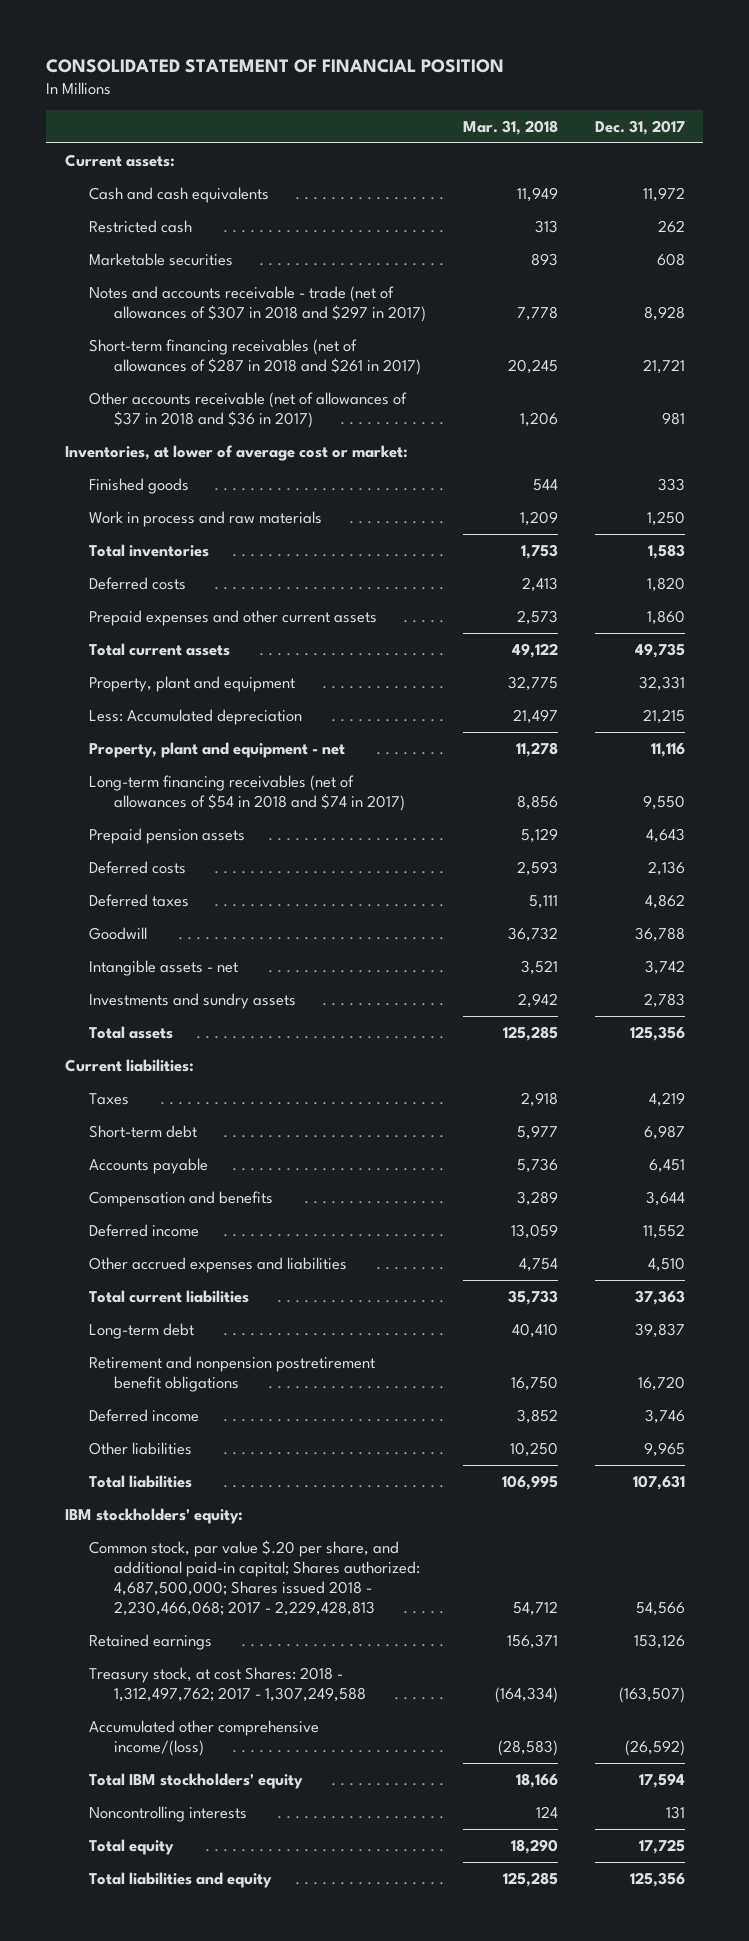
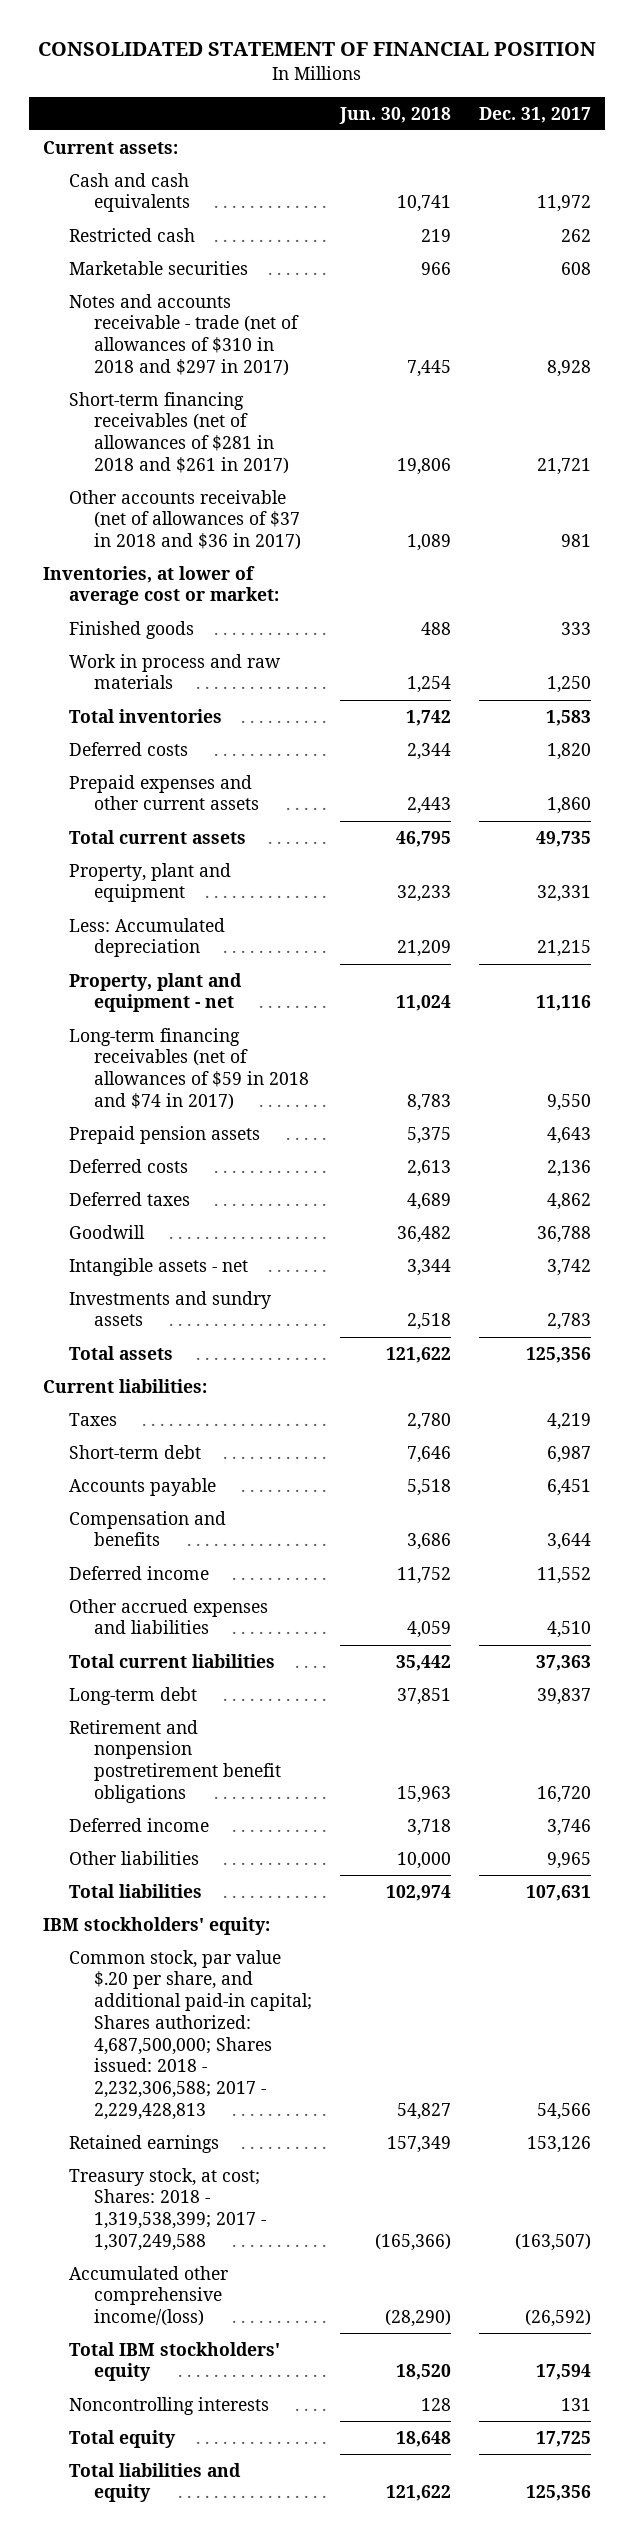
[462,119,558,135] Mar. 31, 2018 -> none
none -> [339,106,452,124] Jun. 30, 2018
[89,285,426,322] Notes and accounts receivable - trade (net of allowances of $307 in 2018 and $297 in 2017) -> [68,293,299,376] Notes and accounts receivable - trade (net of allowances of $310 in 2018 and $297 in 2017)
[89,338,421,375] Short-term financing receivables (net of allowances of $287 in 2018 and $261 in 2017) -> [68,391,289,474] Short-term financing receivables (net of allowances of $281 in 2018 and $261 in 2017)
[89,774,405,811] Long-term financing receivables (net of allowances of $54 in 2018 and $74 in 2017) -> [68,1027,309,1110] Long-term financing receivables (net of allowances of $59 in 2018 and $74 in 2017)
[89,1539,420,1617] Common stock, par value $.20 per share, and additional paid-in capital; Shares authorized: 4,687,500,000; Shares issued 2018 - 2,230,466,068; 2017 - 2,229,428,813 -> [68,1949,312,2120] Common stock, par value $.20 per share, and additional paid-in capital; Shares authorized: 4,687,500,000; Shares issued: 2018 - 2,232,306,588; 2017 - 2,229,428,813
[89,1666,366,1702] Treasury stock, at cost Shares: 2018 - 1,312,497,762; 2017 - 1,307,249,588 -> [68,2167,266,2251] Treasury stock, at cost; Shares: 2018 - 1,319,538,399; 2017 - 1,307,249,588

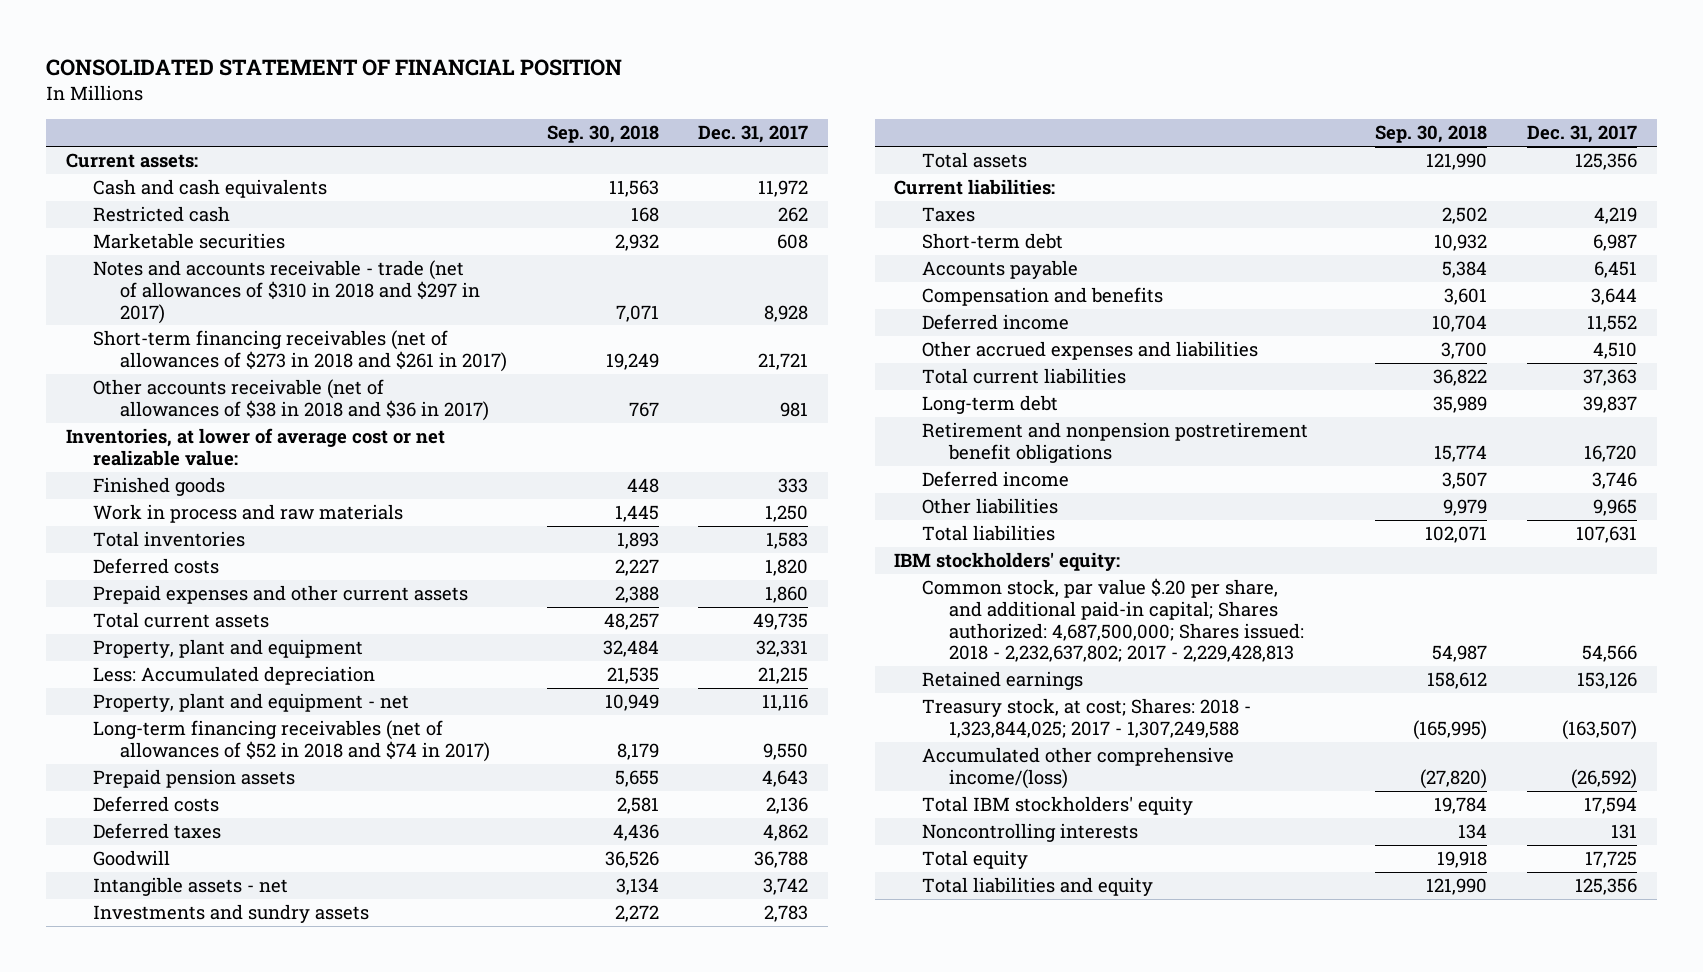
[339,106,452,124] Jun. 30, 2018 -> none
none -> [546,125,659,144] Sep. 30, 2018
[68,391,289,474] Short-term financing receivables (net of allowances of $281 in 2018 and $261 in 2017) -> [92,330,508,372] Short-term financing receivables (net of allowances of $273 in 2018 and $261 in 2017)
[68,489,301,551] Other accounts receivable (net of allowances of $37 in 2018 and $36 in 2017) -> [92,379,490,421] Other accounts receivable (net of allowances of $38 in 2018 and $36 in 2017)
[43,565,279,606] Inventories, at lower of average cost or market: -> [65,428,445,466] Inventories, at lower of average cost or net realizable value:
[68,1027,309,1110] Long-term financing receivables (net of allowances of $59 in 2018 and $74 in 2017) -> [92,720,491,762] Long-term financing receivables (net of allowances of $52 in 2018 and $74 in 2017)
[68,1949,312,2120] Common stock, par value $.20 per share, and additional paid-in capital; Shares authorized: 4,687,500,000; Shares issued: 2018 - 2,232,306,588; 2017 - 2,229,428,813 -> [921,578,1304,663] Common stock, par value $.20 per share, and additional paid-in capital; Shares authorized: 4,687,500,000; Shares issued: 2018 - 2,232,637,802; 2017 - 2,229,428,813
[68,2167,266,2251] Treasury stock, at cost; Shares: 2018 - 1,319,538,399; 2017 - 1,307,249,588 -> [921,698,1251,738] Treasury stock, at cost; Shares: 2018 - 1,323,844,025; 2017 - 1,307,249,588

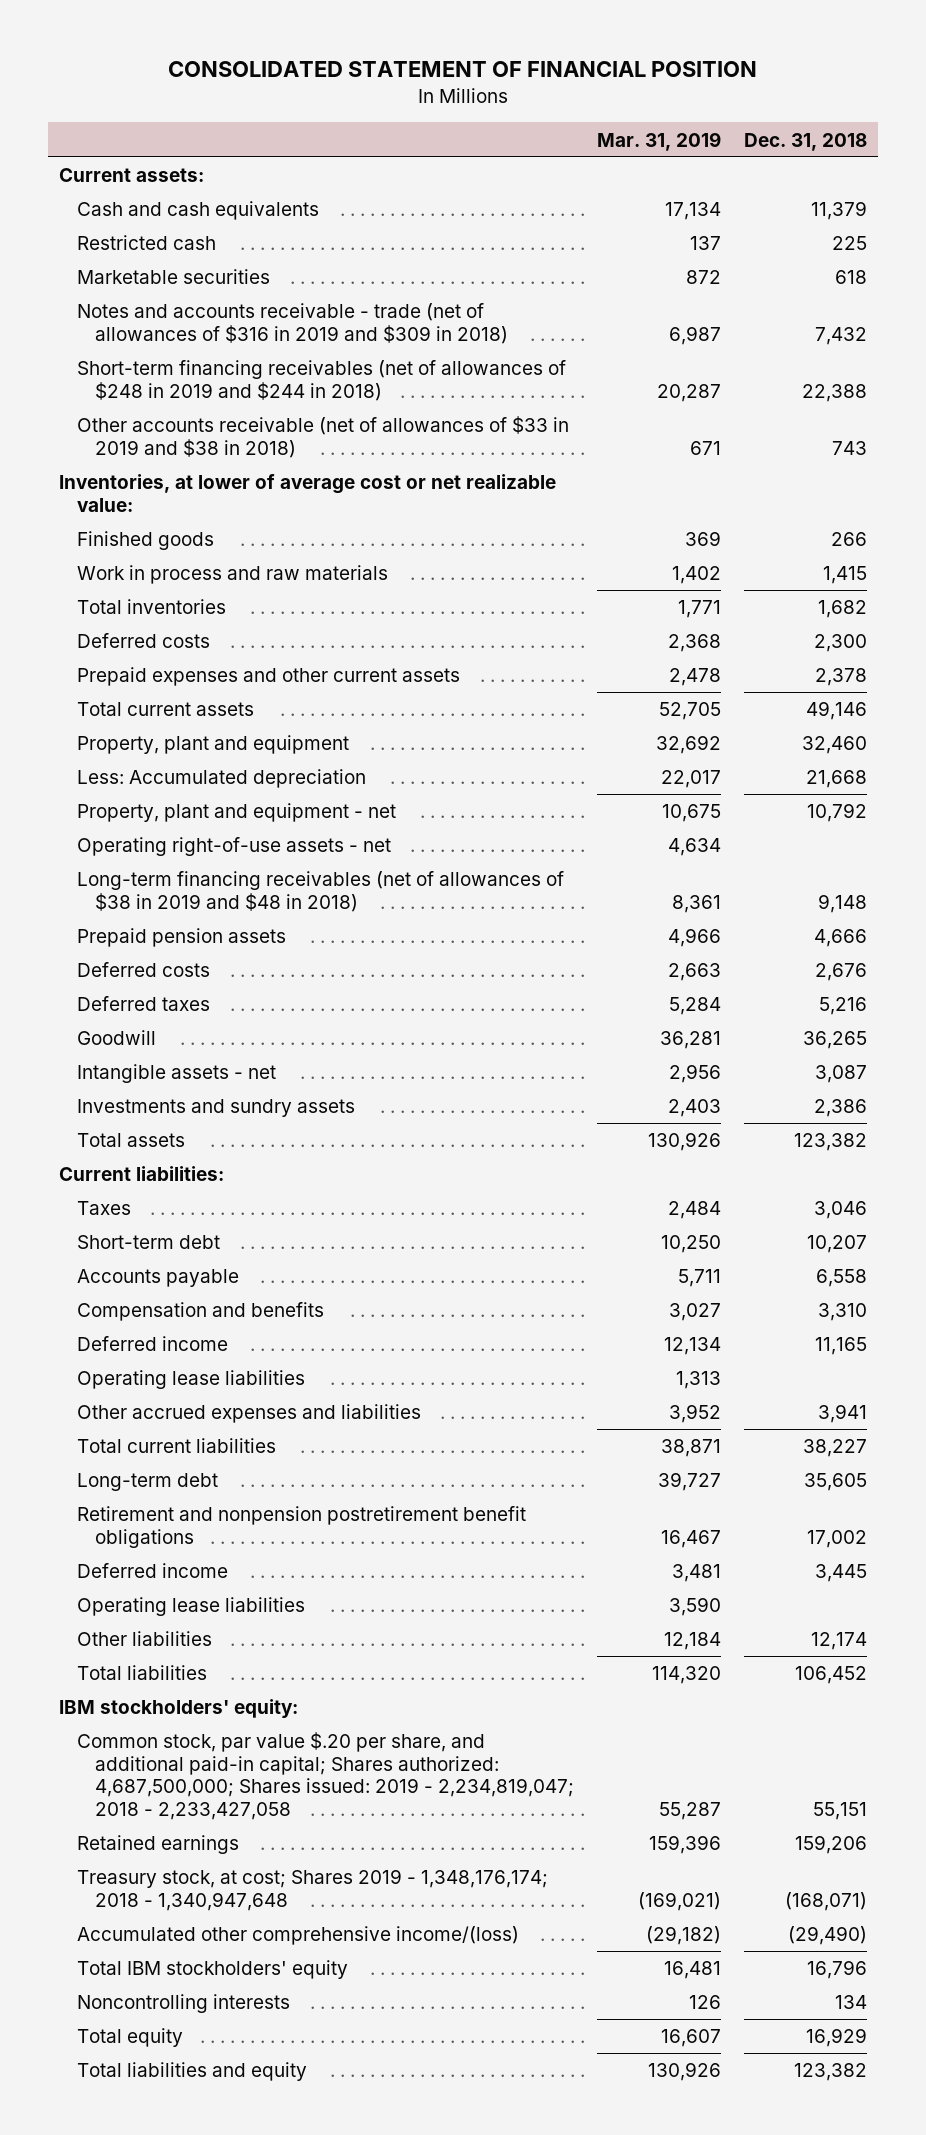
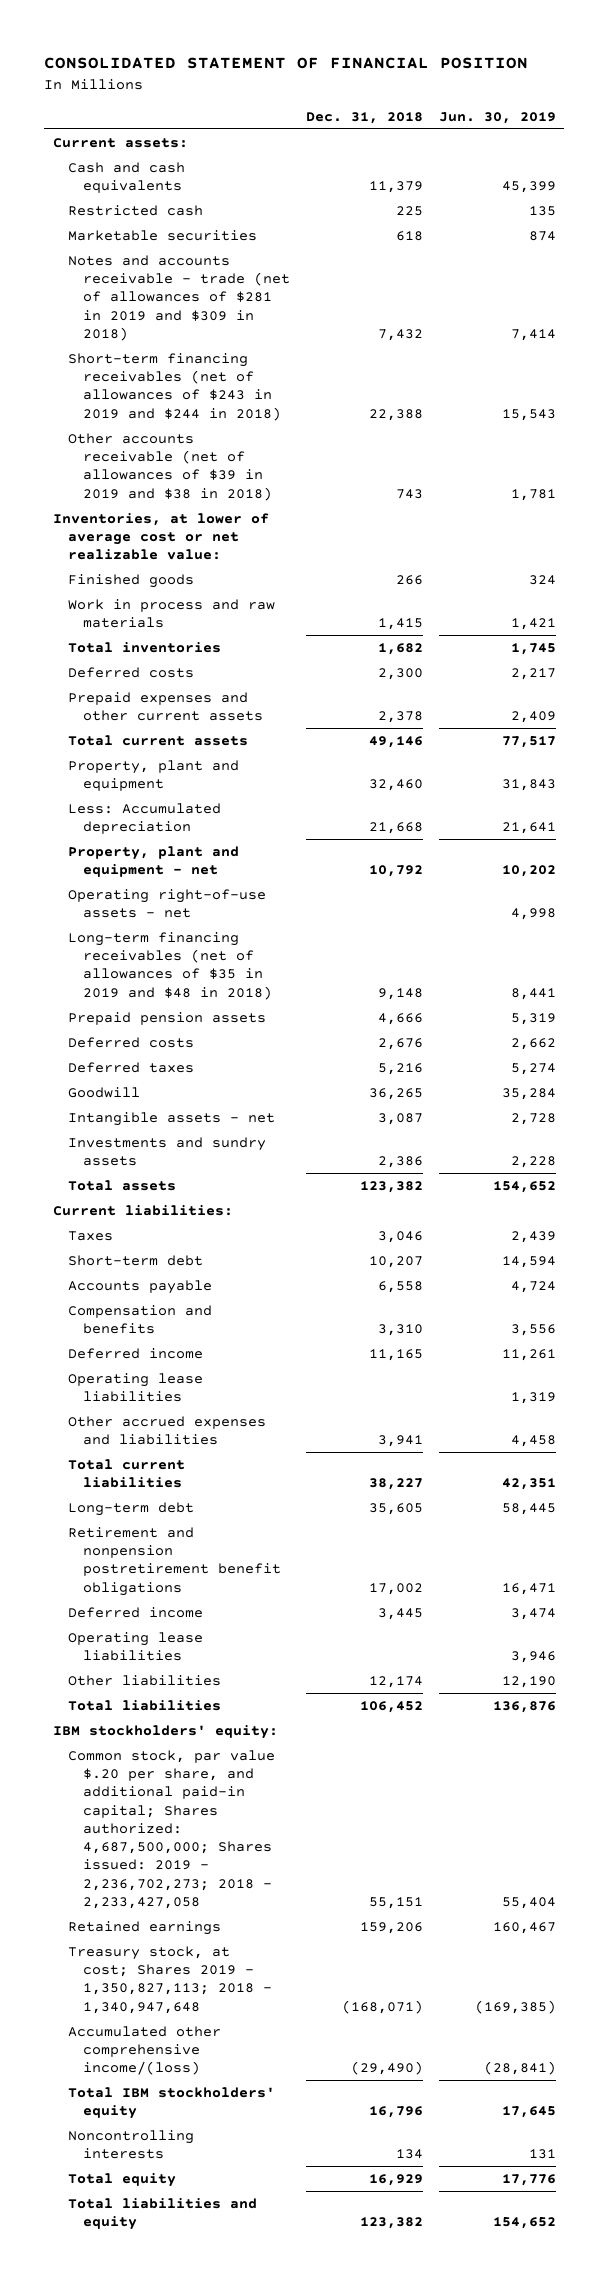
[596,131,721,151] Mar. 31, 2019 -> none
none -> [439,111,557,124] Jun. 30, 2019
[76,303,508,344] Notes and accounts receivable - trade (net of allowances of $316 in 2019 and $309 in 2018) -> [67,254,290,341] Notes and accounts receivable - trade (net of allowances of $281 in 2019 and $309 in 2018)
[76,360,566,401] Short-term financing receivables (net of allowances of $248 in 2019 and $244 in 2018) -> [67,352,281,421] Short-term financing receivables (net of allowances of $243 in 2019 and $244 in 2018)
[76,416,569,458] Other accounts receivable (net of allowances of $33 in 2019 and $38 in 2018) -> [67,432,272,501] Other accounts receivable (net of allowances of $39 in 2019 and $38 in 2018)
[76,871,564,912] Long-term financing receivables (net of allowances of $38 in 2019 and $48 in 2018) -> [67,931,272,1000] Long-term financing receivables (net of allowances of $35 in 2019 and $48 in 2018)
[76,1732,574,1820] Common stock, par value $.20 per share, and additional paid-in capital; Shares authorized: 4,687,500,000; Shares issued: 2019 - 2,234,819,047; 2018 - 2,233,427,058 -> [67,1749,275,1909] Common stock, par value $.20 per share, and additional paid-in capital; Shares authorized: 4,687,500,000; Shares issued: 2019 - 2,236,702,273; 2018 - 2,233,427,058
[76,1869,548,1911] Treasury stock, at cost; Shares 2019 - 1,348,176,174; 2018 - 1,340,947,648 -> [67,1945,272,2014] Treasury stock, at cost; Shares 2019 - 1,350,827,113; 2018 - 1,340,947,648

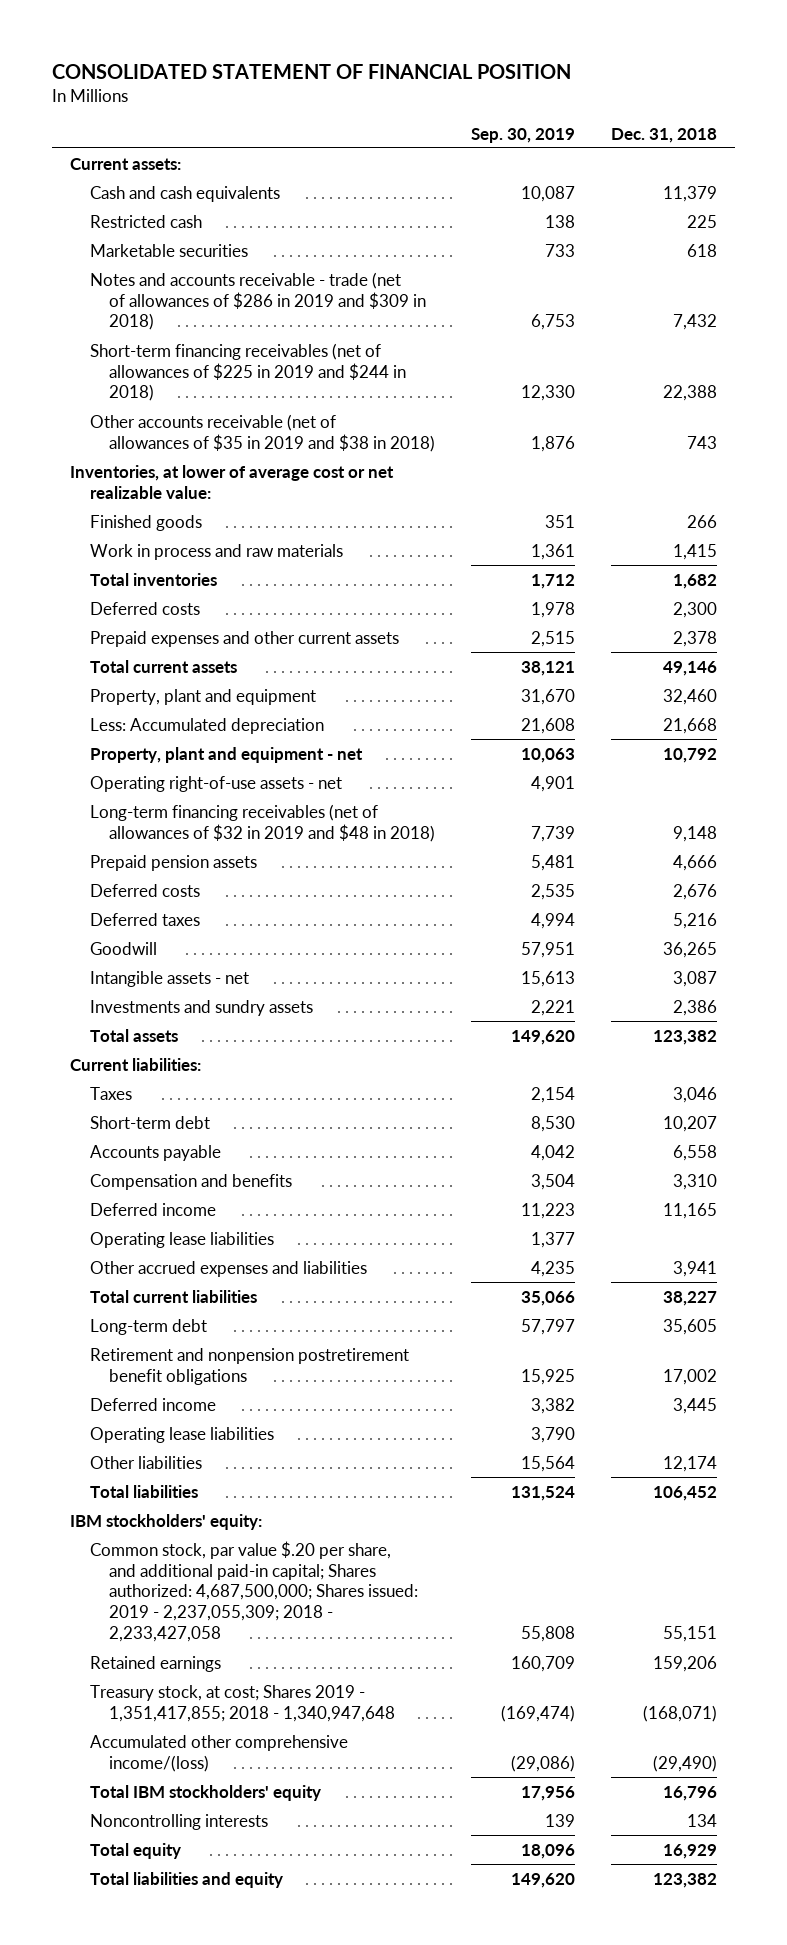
[439,111,557,124] Jun. 30, 2019 -> none
none -> [470,127,575,143] Sep. 30, 2019
[67,254,290,341] Notes and accounts receivable - trade (net of allowances of $281 in 2019 and $309 in 2018) -> [89,271,426,331] Notes and accounts receivable - trade (net of allowances of $286 in 2019 and $309 in 2018)
[67,352,281,421] Short-term financing receivables (net of allowances of $243 in 2019 and $244 in 2018) -> [89,342,406,402] Short-term financing receivables (net of allowances of $225 in 2019 and $244 in 2018)
[67,432,272,501] Other accounts receivable (net of allowances of $39 in 2019 and $38 in 2018) -> [89,413,435,452] Other accounts receivable (net of allowances of $35 in 2019 and $38 in 2018)
[67,931,272,1000] Long-term financing receivables (net of allowances of $35 in 2019 and $48 in 2018) -> [89,803,435,842] Long-term financing receivables (net of allowances of $32 in 2019 and $48 in 2018)
[67,1749,275,1909] Common stock, par value $.20 per share, and additional paid-in capital; Shares authorized: 4,687,500,000; Shares issued: 2019 - 2,236,702,273; 2018 - 2,233,427,058 -> [89,1540,418,1643] Common stock, par value $.20 per share, and additional paid-in capital; Shares authorized: 4,687,500,000; Shares issued: 2019 - 2,237,055,309; 2018 - 2,233,427,058
[67,1945,272,2014] Treasury stock, at cost; Shares 2019 - 1,350,827,113; 2018 - 1,340,947,648 -> [89,1684,395,1722] Treasury stock, at cost; Shares 2019 - 1,351,417,855; 2018 - 1,340,947,648

